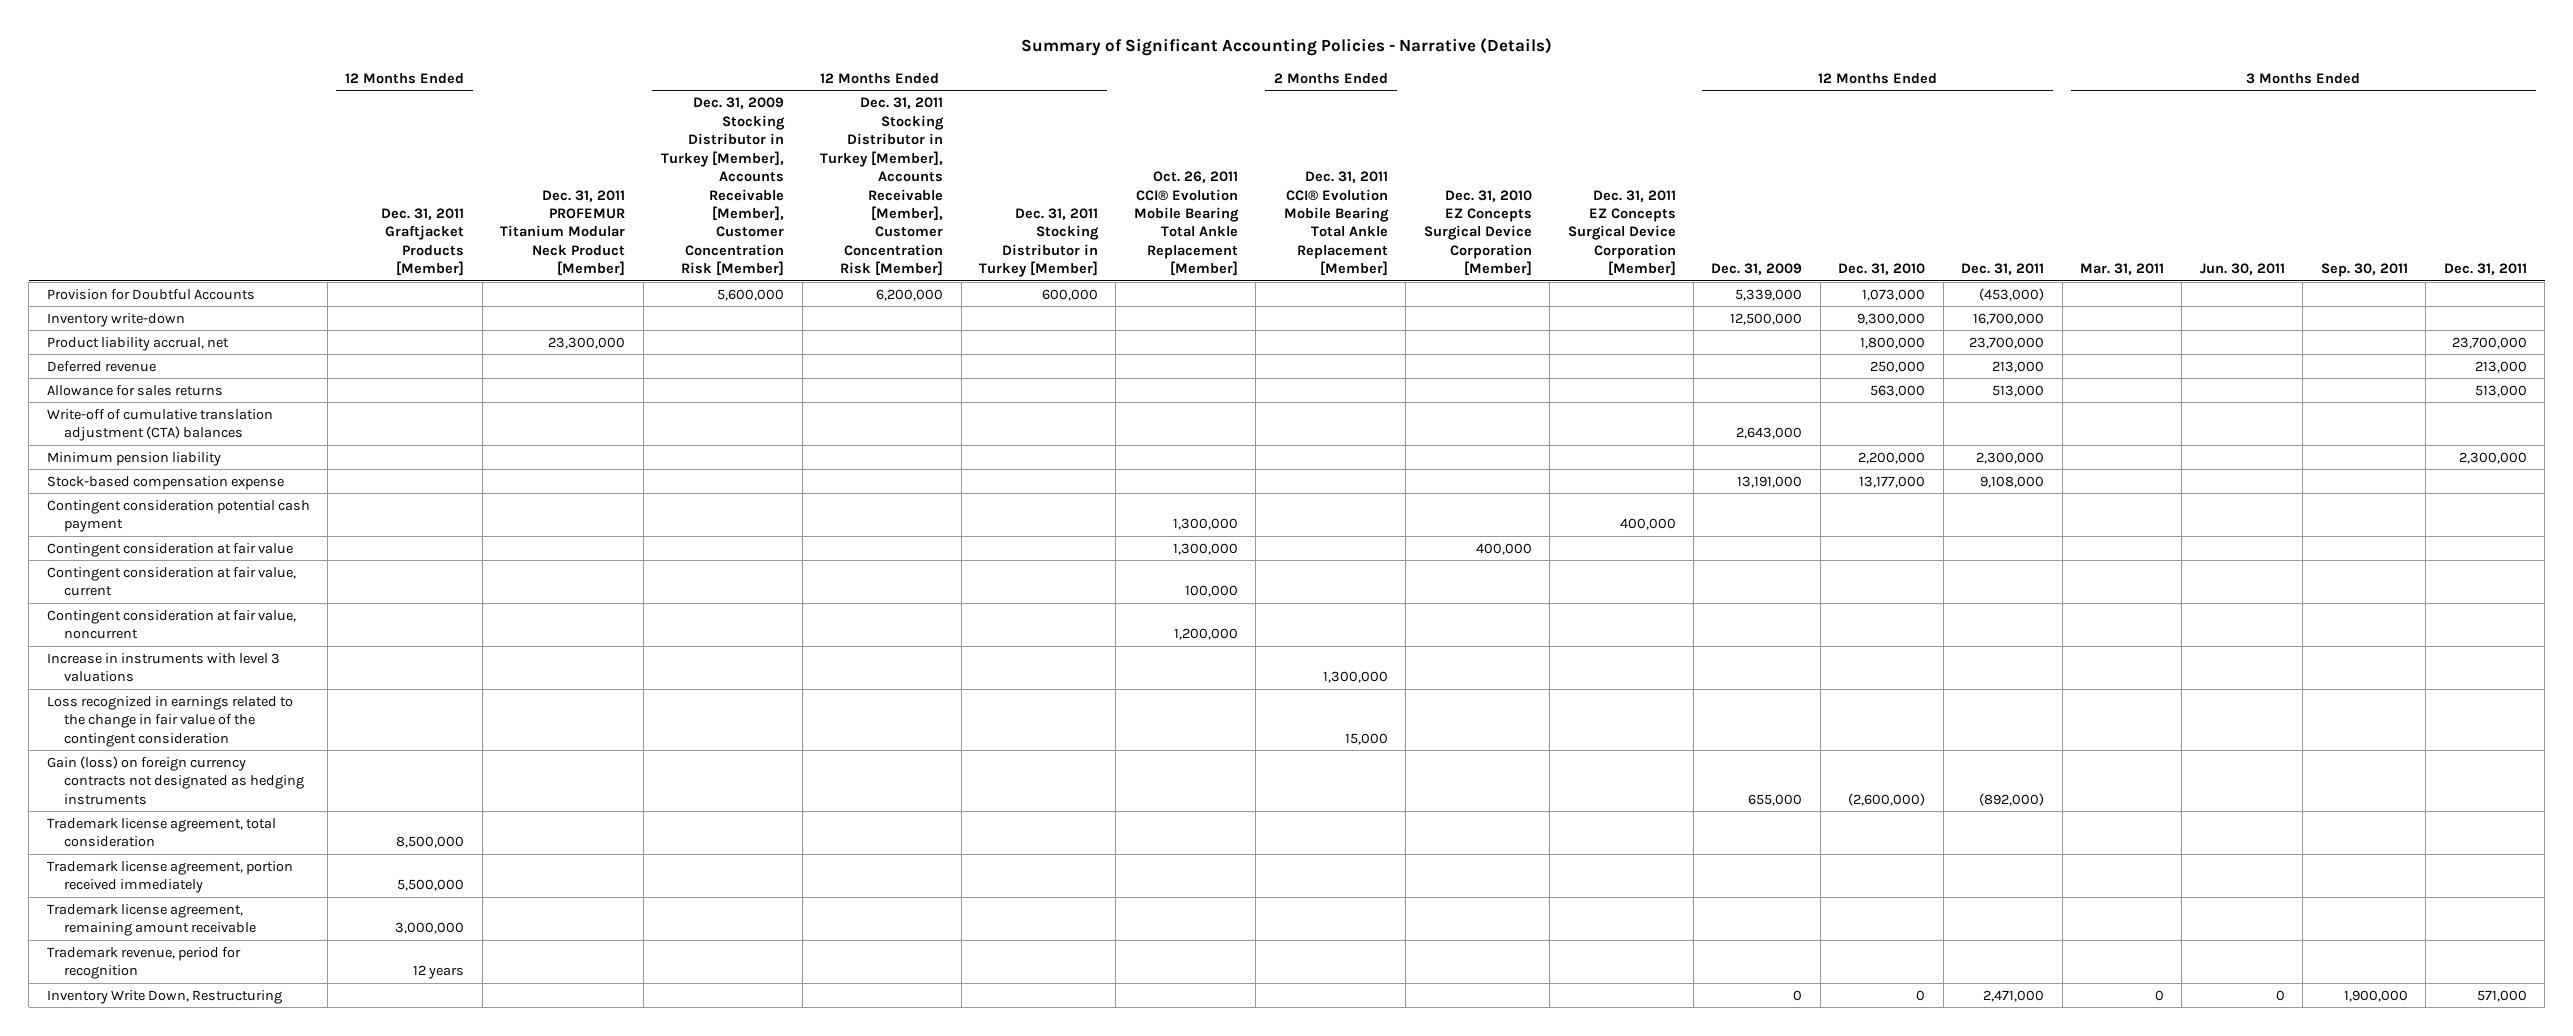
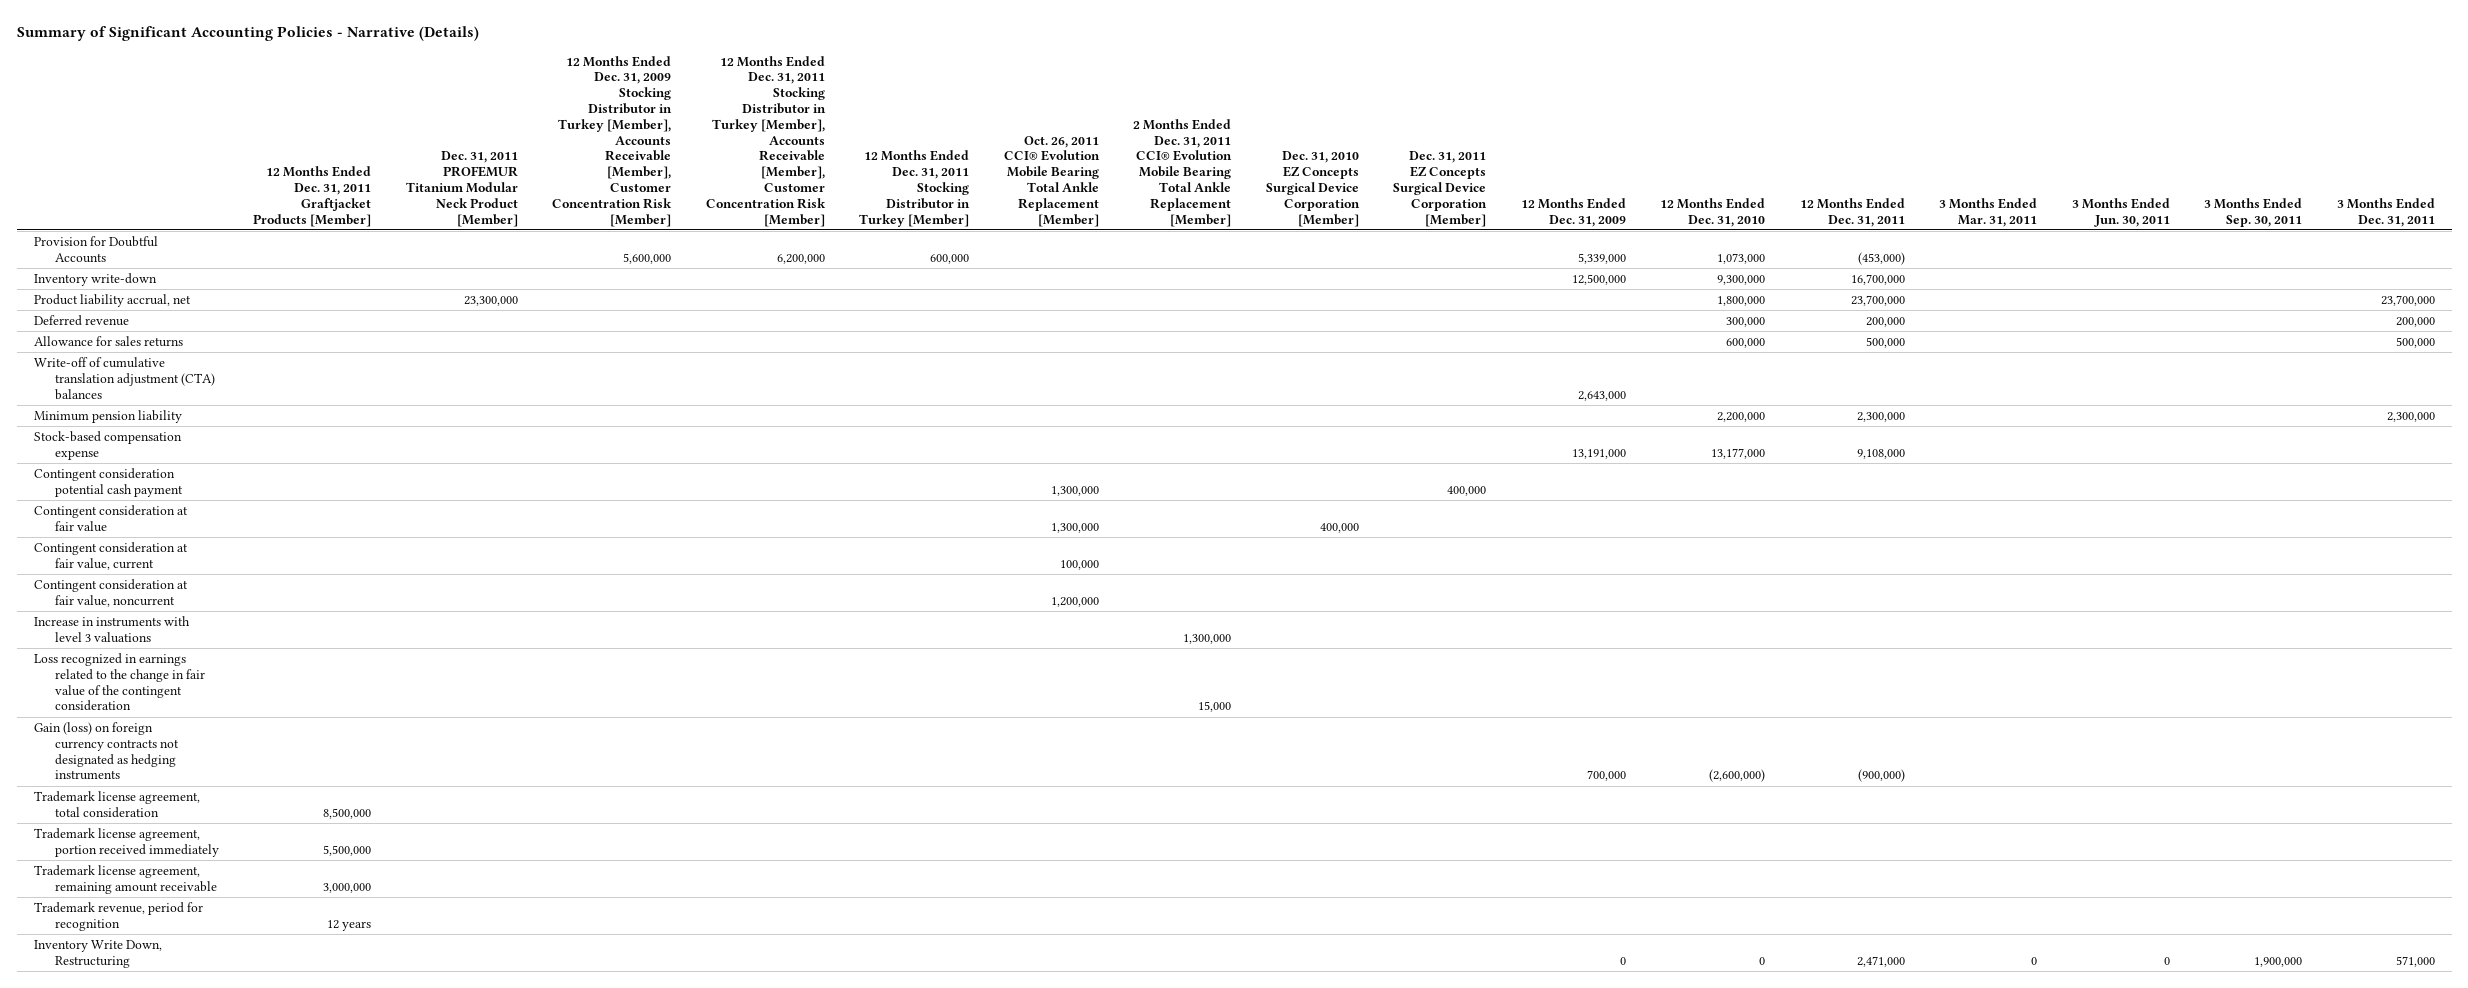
[1870,360,1926,373] 250,000 -> [1726,316,1766,327] 300,000
[1992,360,2045,373] 213,000 -> [1865,316,1905,327] 200,000
[2474,360,2527,373] 213,000 -> [2395,316,2435,327] 200,000
[1870,384,1926,397] 563,000 -> [1726,337,1766,348] 600,000
[1992,384,2045,397] 513,000 -> [1865,336,1905,348] 500,000
[2474,384,2527,397] 513,000 -> [2395,336,2435,348] 500,000
[1748,793,1803,806] 655,000 -> [1586,770,1626,782] 700,000
[1979,792,2045,806] (892,000) -> [1857,769,1905,783] (900,000)

